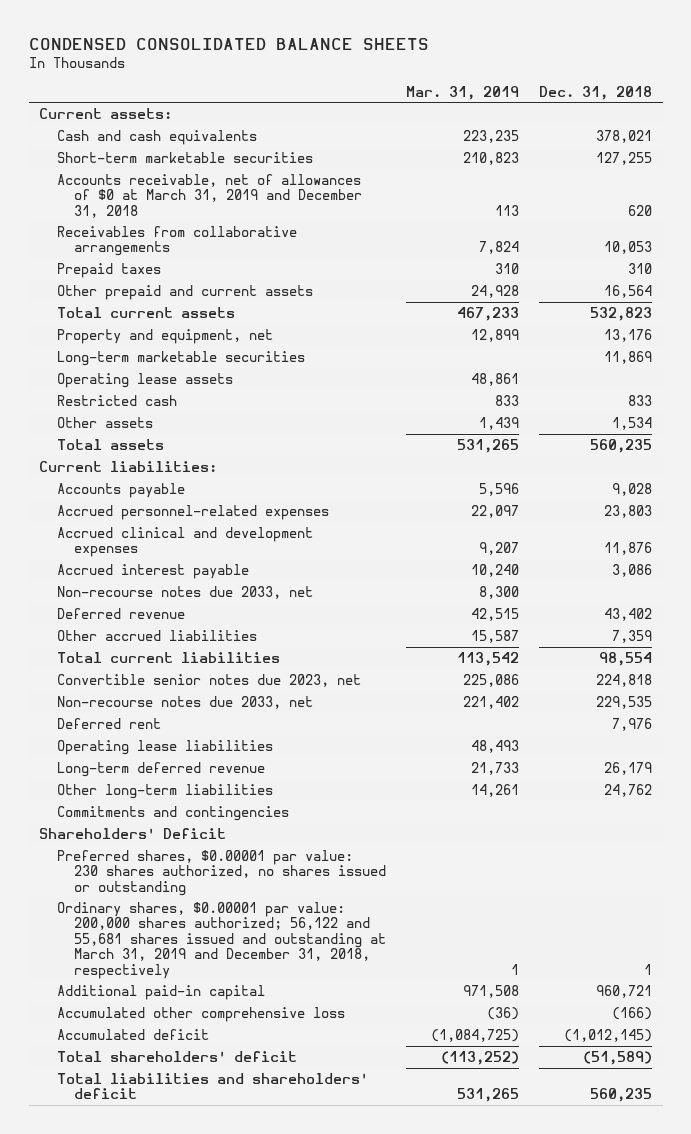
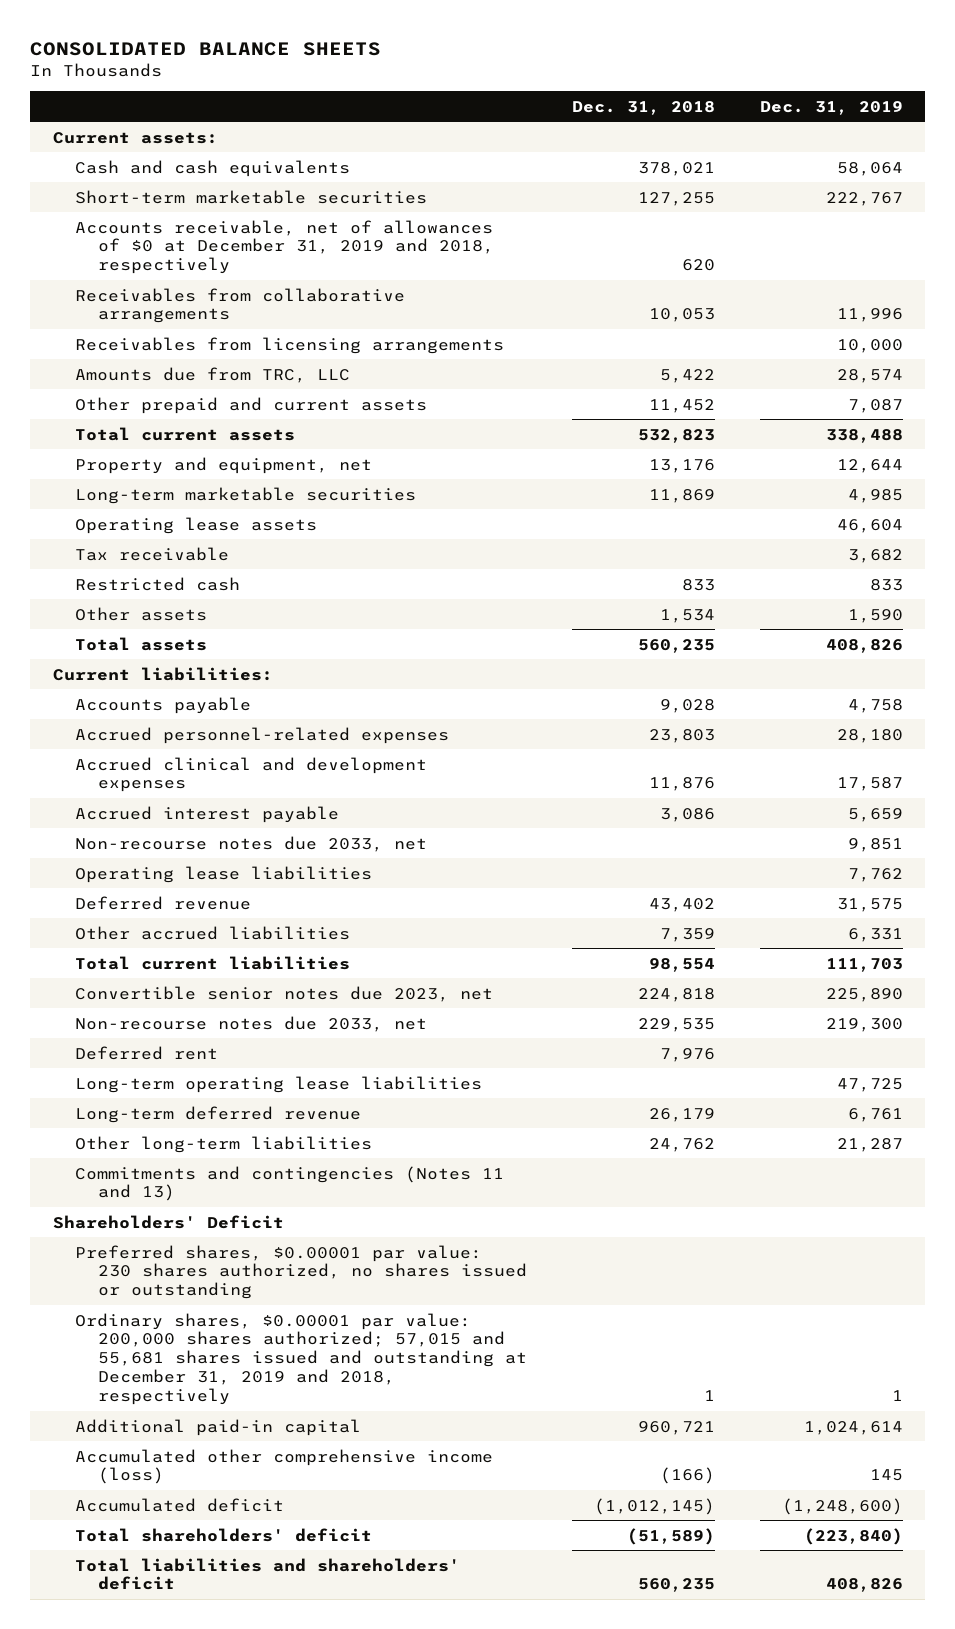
[28,37,429,50] CONDENSED CONSOLIDATED BALANCE SHEETS -> [30,41,382,56] CONSOLIDATED BALANCE SHEETS
[406,85,520,100] Mar. 31, 2019 -> none
none -> [759,100,903,115] Dec. 31, 2019
[56,173,363,218] Accounts receivable, net of allowances of $0 at March 31, 2019 and December 31, 2018 -> [75,219,495,275] Accounts receivable, net of allowances of $0 at December 31, 2019 and 2018, respectively
[56,262,161,278] Prepaid taxes -> none
none -> [75,336,505,354] Receivables from licensing arrangements
none -> [75,366,351,383] Amounts due from TRC, LLC
[604,284,653,298] 16,564 -> [649,398,716,413] 11,452
none -> [75,546,230,561] Tax receivable
[56,739,273,755] Operating lease liabilities -> [75,865,373,883] Operating lease liabilities
none -> [75,1075,483,1093] Long-term operating lease liabilities
[56,805,289,821] Commitments and contingencies -> [75,1165,505,1202] Commitments and contingencies (Notes 11 and 13)
[56,901,387,979] Ordinary shares, $0.00001 par value: 200,000 shares authorized; 56,122 and 55,681 shares issued and outstanding at March 31, 2019 and December 31, 2018, respectively -> [75,1312,528,1406] Ordinary shares, $0.00001 par value: 200,000 shares authorized; 57,015 and 55,681 shares issued and outstanding at December 31, 2019 and 2018, respectively
[56,1006,345,1022] Accumulated other comprehensive loss -> [75,1448,494,1485] Accumulated other comprehensive income (loss)

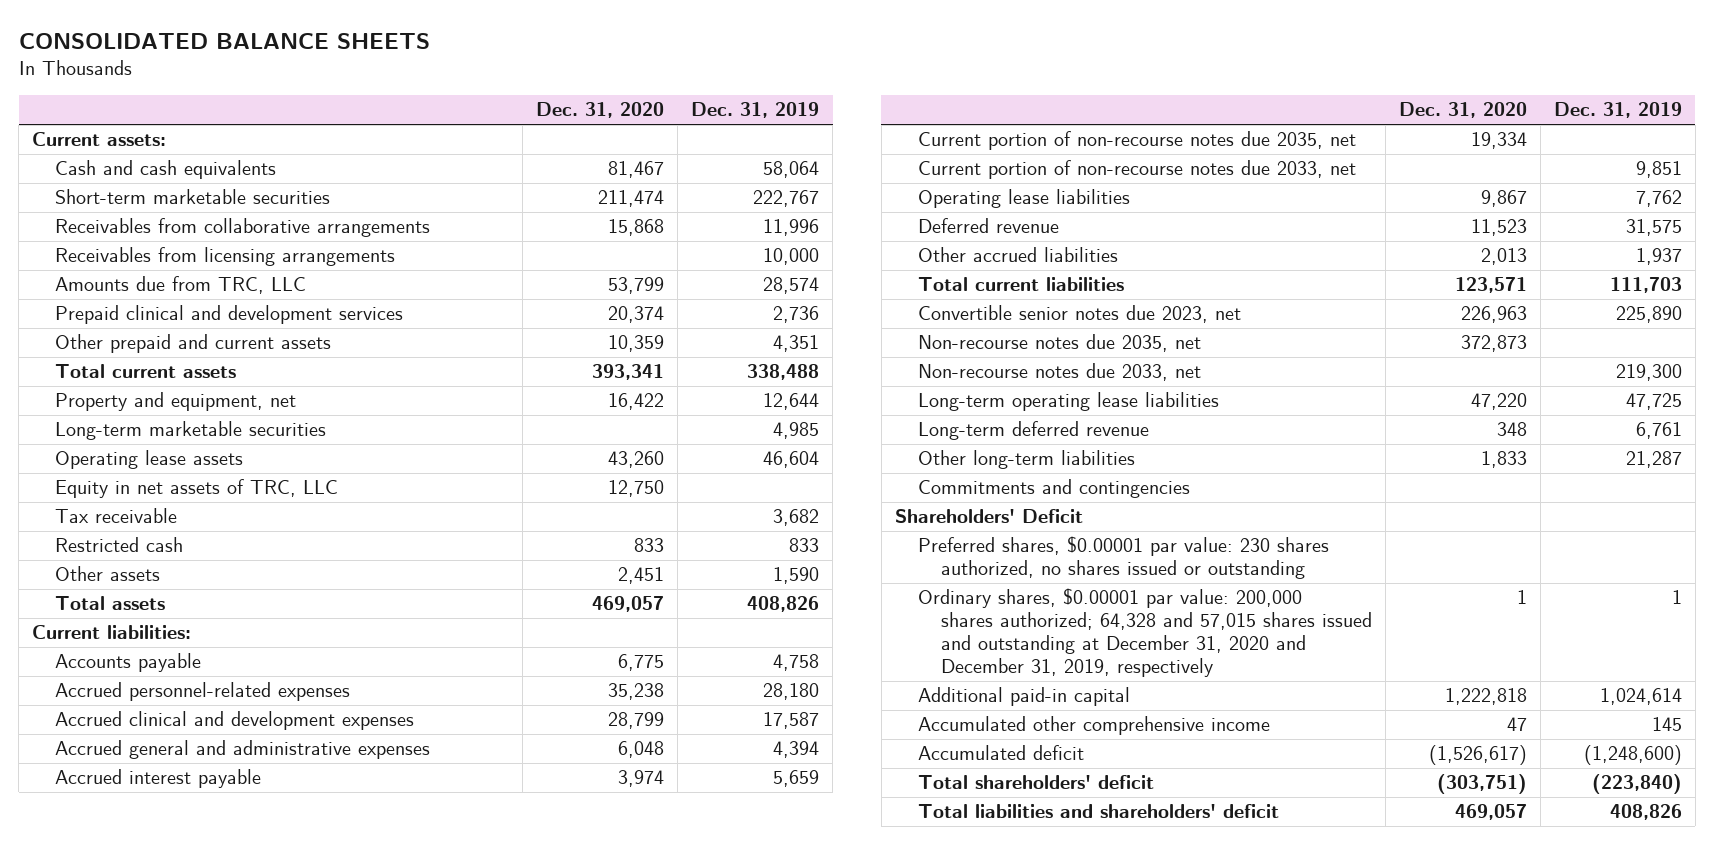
[572,100,716,115] Dec. 31, 2018 -> none
none -> [536,102,665,119] Dec. 31, 2020
[75,219,495,275] Accounts receivable, net of allowances of $0 at December 31, 2019 and 2018, respectively -> none
none -> [55,305,404,325] Prepaid clinical and development services
[847,398,903,413] 7,087 -> [773,335,820,353] 4,351
none -> [55,479,339,499] Equity in net assets of TRC, LLC
none -> [55,740,431,760] Accrued general and administrative expenses
none -> [917,131,1356,151] Current portion of non-recourse notes due 2035, net
[75,835,428,852] Non-recourse notes due 2033, net -> [917,160,1356,180] Current portion of non-recourse notes due 2033, net
[847,927,903,942] 6,331 -> [1635,248,1682,266] 1,937
none -> [917,334,1201,353] Non-recourse notes due 2035, net
[75,1045,219,1060] Deferred rent -> none
[75,1165,505,1202] Commitments and contingencies (Notes 11 and 13) -> [917,479,1190,499] Commitments and contingencies
[75,1312,528,1406] Ordinary shares, $0.00001 par value: 200,000 shares authorized; 57,015 and 55,681 shares issued and outstanding at December 31, 2019 and 2018, respectively -> [917,588,1372,678] Ordinary shares, $0.00001 par value: 200,000 shares authorized; 64,328 and 57,015 shares issued and outstanding at December 31, 2020 and December 31, 2019, respectively
[75,1448,494,1485] Accumulated other comprehensive income (loss) -> [917,716,1270,736] Accumulated other comprehensive income

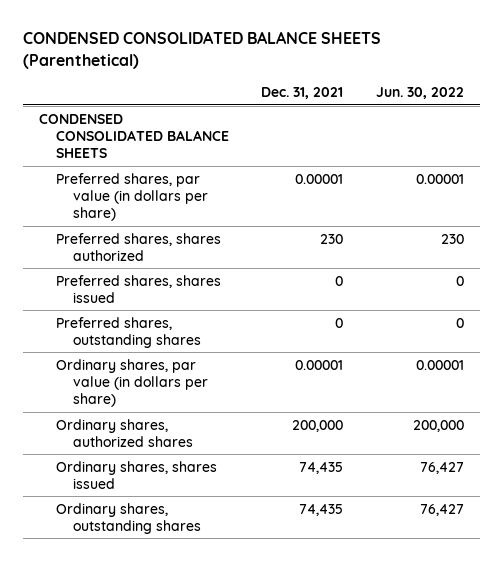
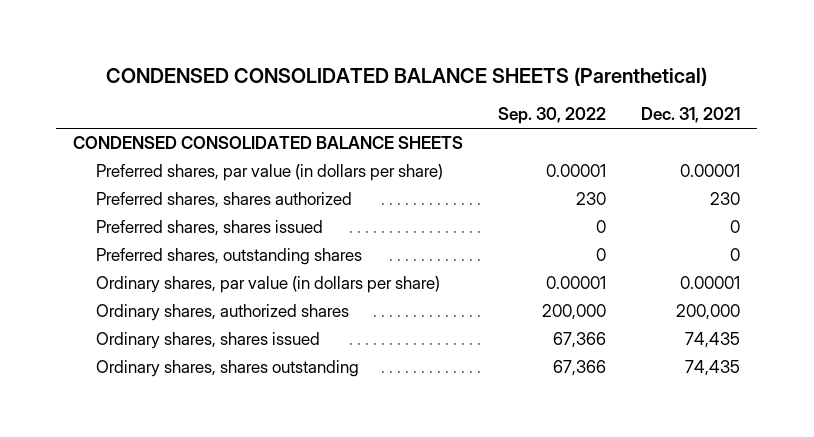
[375,87,464,100] Jun. 30, 2022 -> none
none -> [498,107,607,125] Sep. 30, 2022
[55,502,201,534] Ordinary shares, outstanding shares -> [95,360,359,378] Ordinary shares, shares outstanding

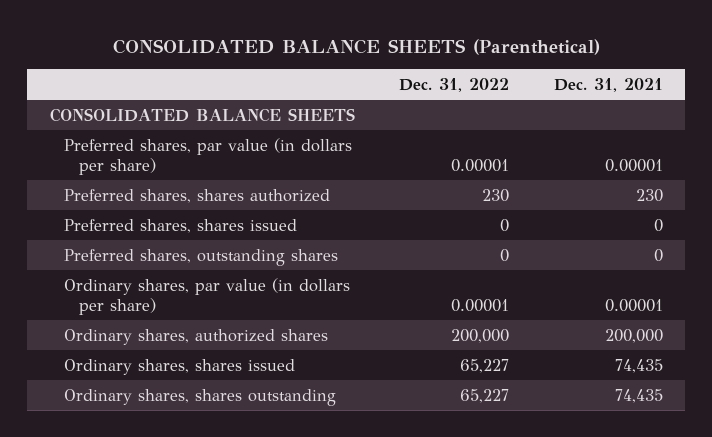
[105,66,707,86] CONDENSED CONSOLIDATED BALANCE SHEETS (Parenthetical) -> [113,38,601,55] CONSOLIDATED BALANCE SHEETS (Parenthetical)
[498,107,607,125] Sep. 30, 2022 -> none
none -> [399,77,510,92] Dec. 31, 2022
[73,136,464,150] CONDENSED CONSOLIDATED BALANCE SHEETS -> [49,107,355,122] CONSOLIDATED BALANCE SHEETS

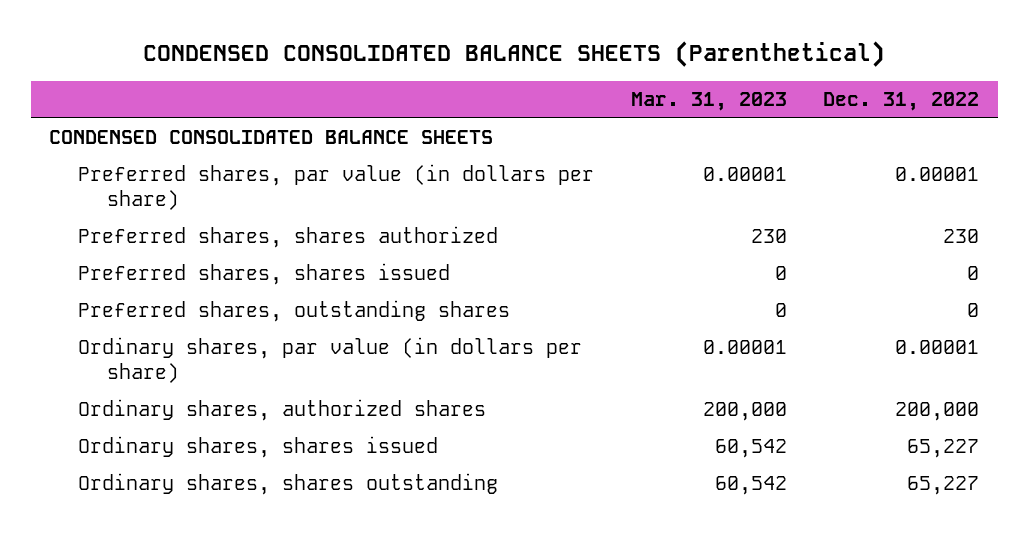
[113,38,601,55] CONSOLIDATED BALANCE SHEETS (Parenthetical) -> [143,41,886,68] CONDENSED CONSOLIDATED BALANCE SHEETS (Parenthetical)
[553,77,663,92] Dec. 31, 2021 -> none
none -> [630,92,787,112] Mar. 31, 2023
[49,107,355,122] CONSOLIDATED BALANCE SHEETS -> [49,130,494,145] CONDENSED CONSOLIDATED BALANCE SHEETS

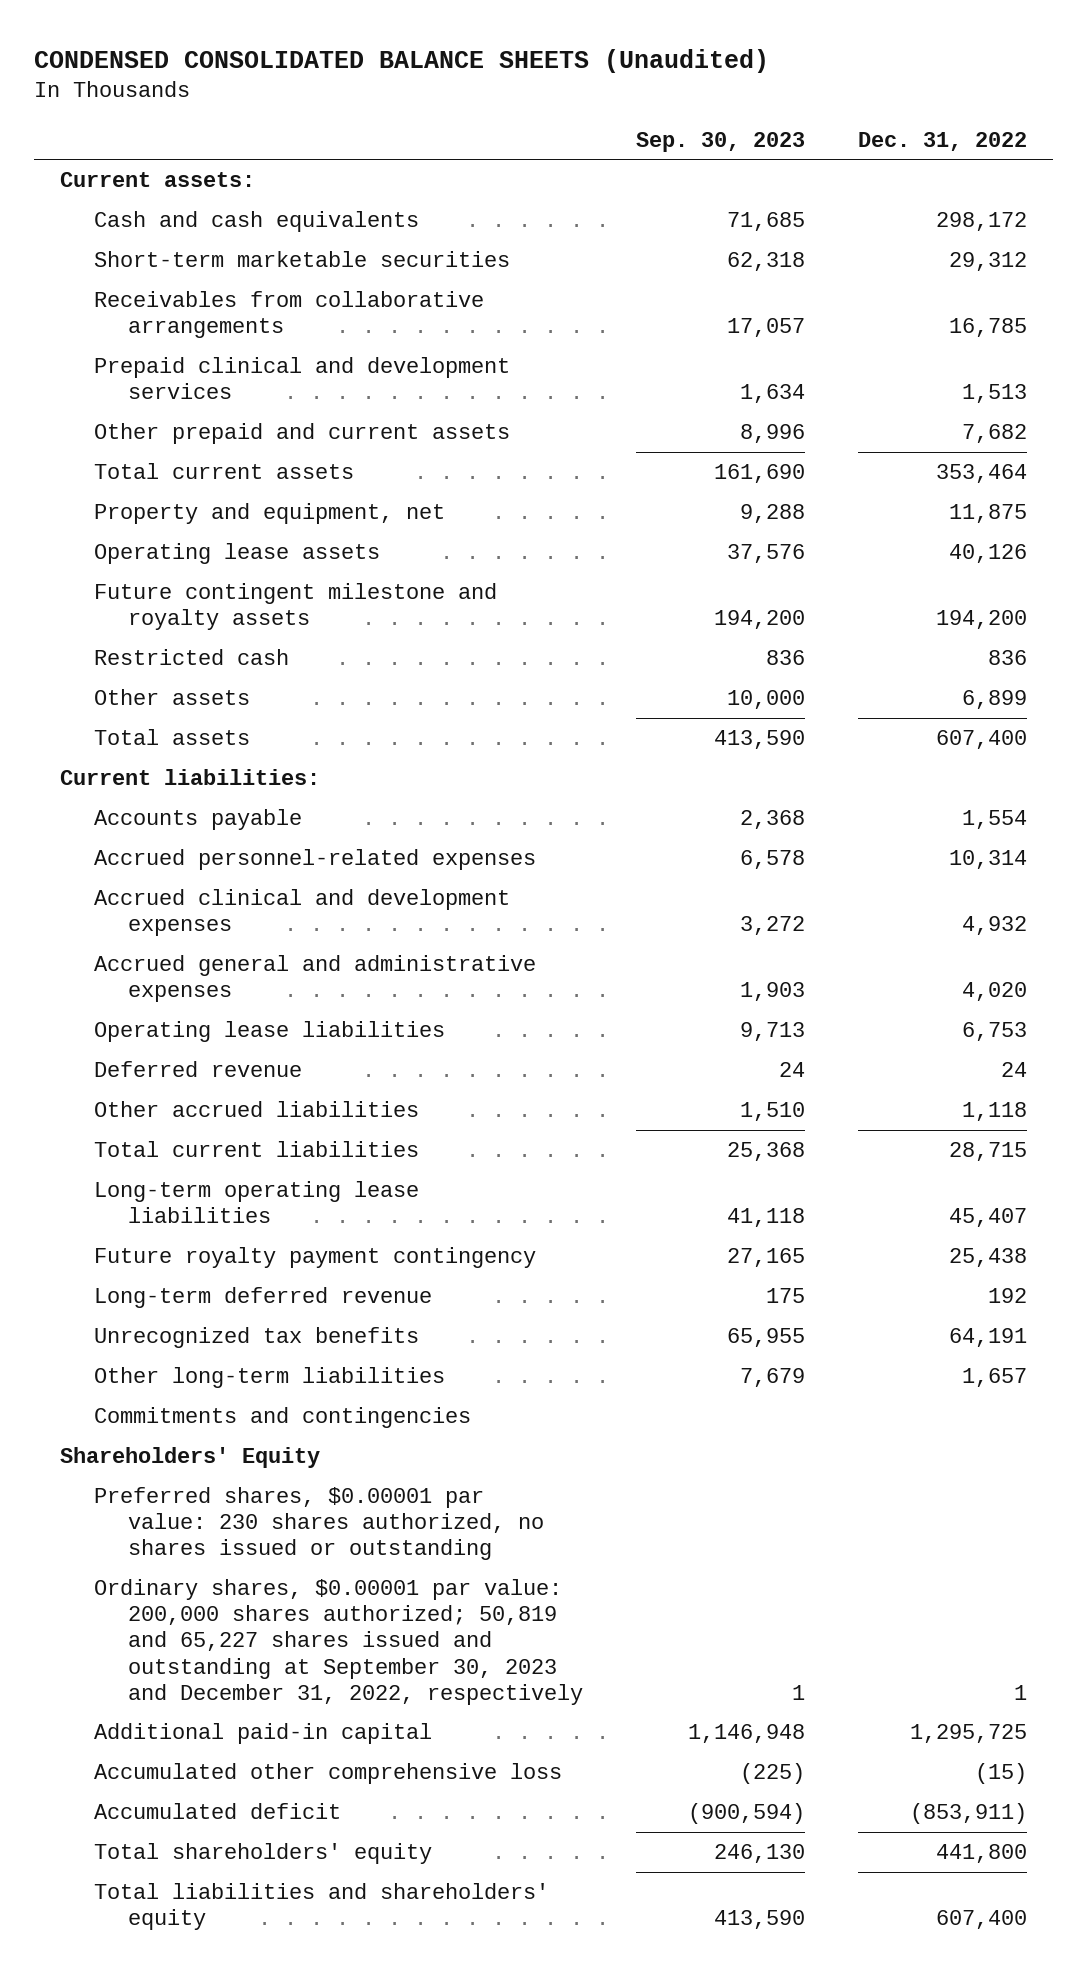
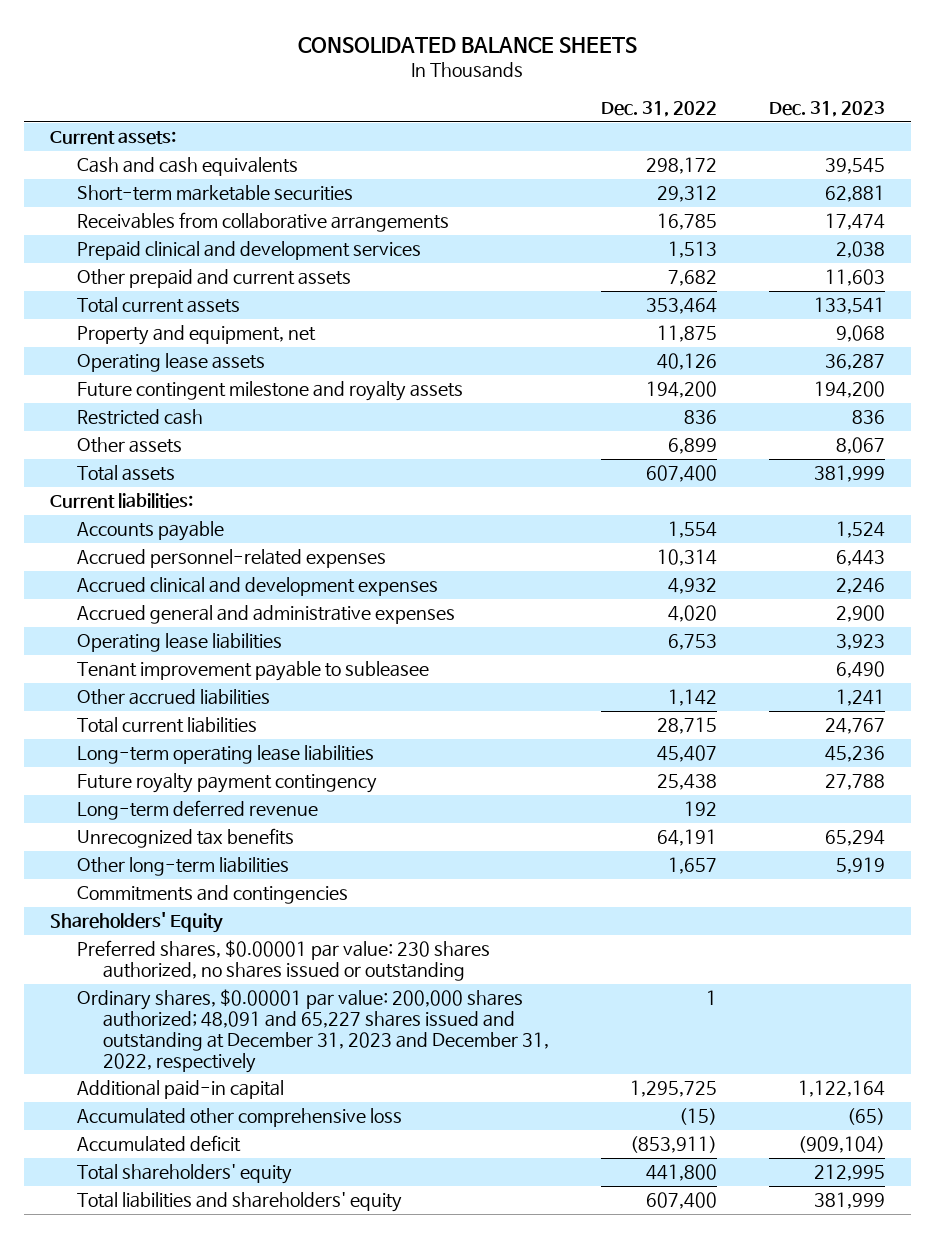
[33,48,769,73] CONDENSED CONSOLIDATED BALANCE SHEETS (Unaudited) -> [298,37,638,54] CONSOLIDATED BALANCE SHEETS
[635,131,805,152] Sep. 30, 2023 -> none
none -> [768,101,885,118] Dec. 31, 2023
[94,1061,303,1078] Deferred revenue -> none
none -> [76,661,429,682] Tenant improvement payable to subleasee
[961,1102,1027,1122] 1,118 -> [667,689,717,707] 1,142
[94,1579,583,1705] Ordinary shares, $0.00001 par value: 200,000 shares authorized; 50,819 and 65,227 shares issued and outstanding at September 30, 2023 and December 31, 2022, respectively -> [76,989,550,1073] Ordinary shares, $0.00001 par value: 200,000 shares authorized; 48,091 and 65,227 shares issued and outstanding at December 31, 2023 and December 31, 2022, respectively

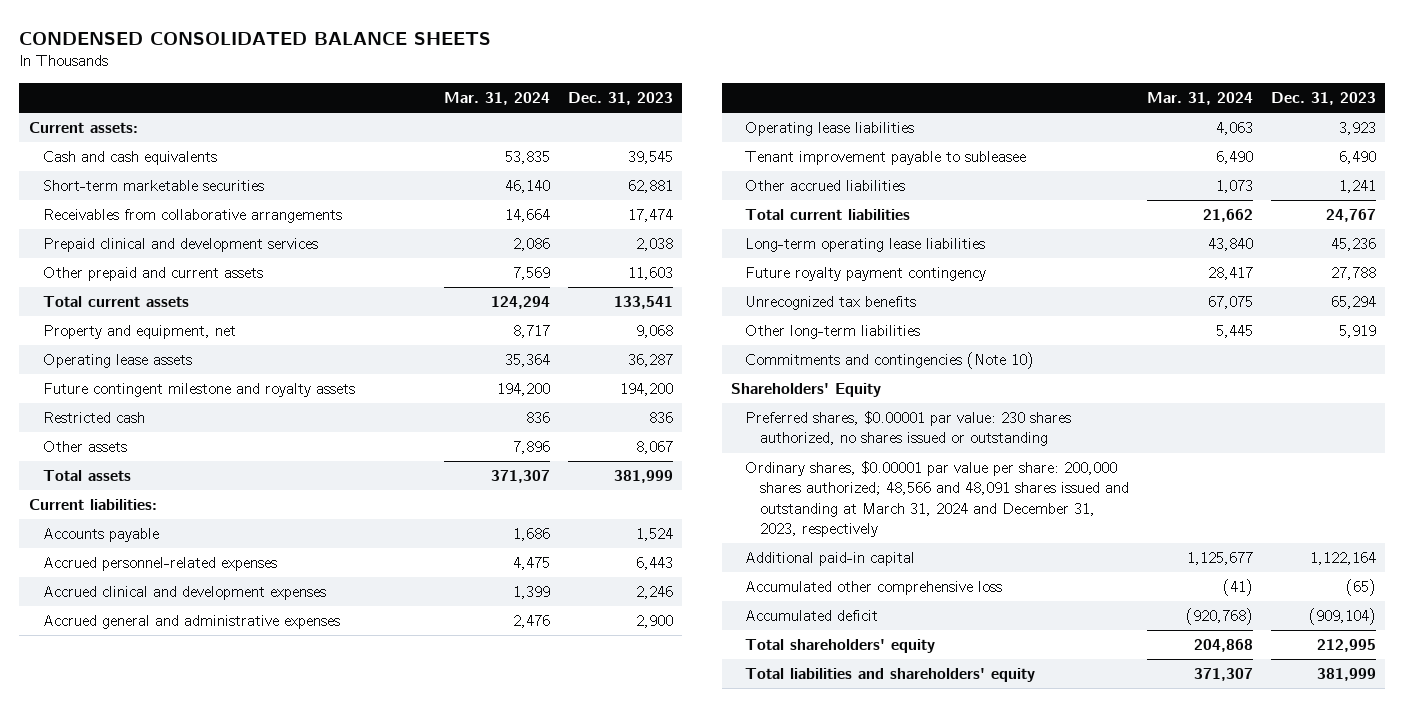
[298,37,638,54] CONSOLIDATED BALANCE SHEETS -> [19,31,492,45] CONDENSED CONSOLIDATED BALANCE SHEETS
[600,101,717,118] Dec. 31, 2022 -> none
none -> [443,91,550,105] Mar. 31, 2024
[76,800,318,821] Long-term deferred revenue -> none
[76,885,348,905] Commitments and contingencies -> [745,352,1035,370] Commitments and contingencies (Note 10)
[76,989,550,1073] Ordinary shares, $0.00001 par value: 200,000 shares authorized; 48,091 and 65,227 shares issued and outstanding at December 31, 2023 and December 31, 2022, respectively -> [745,461,1129,537] Ordinary shares, $0.00001 par value per share: 200,000 shares authorized; 48,566 and 48,091 shares issued and outstanding at March 31, 2024 and December 31, 2023, respectively

